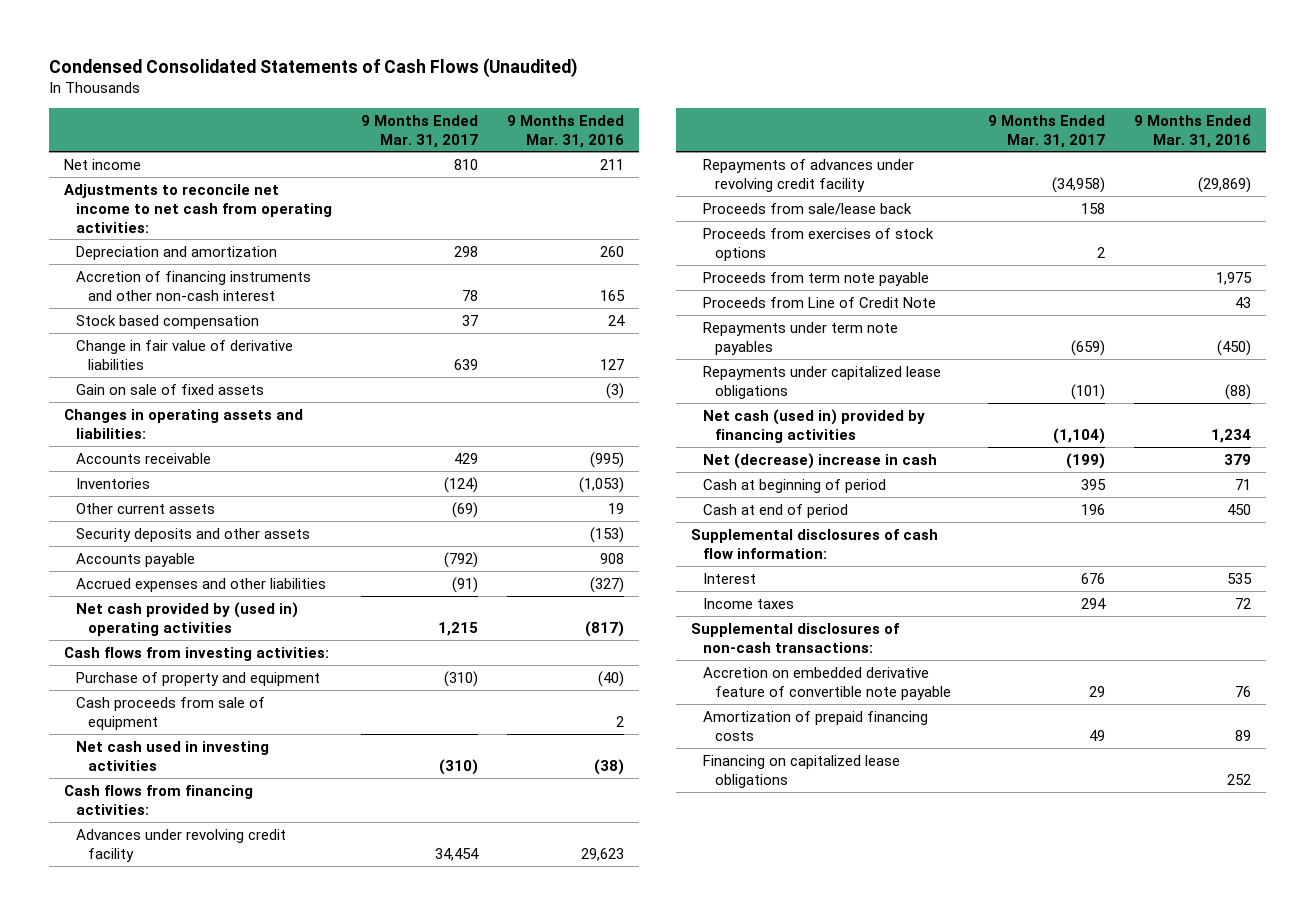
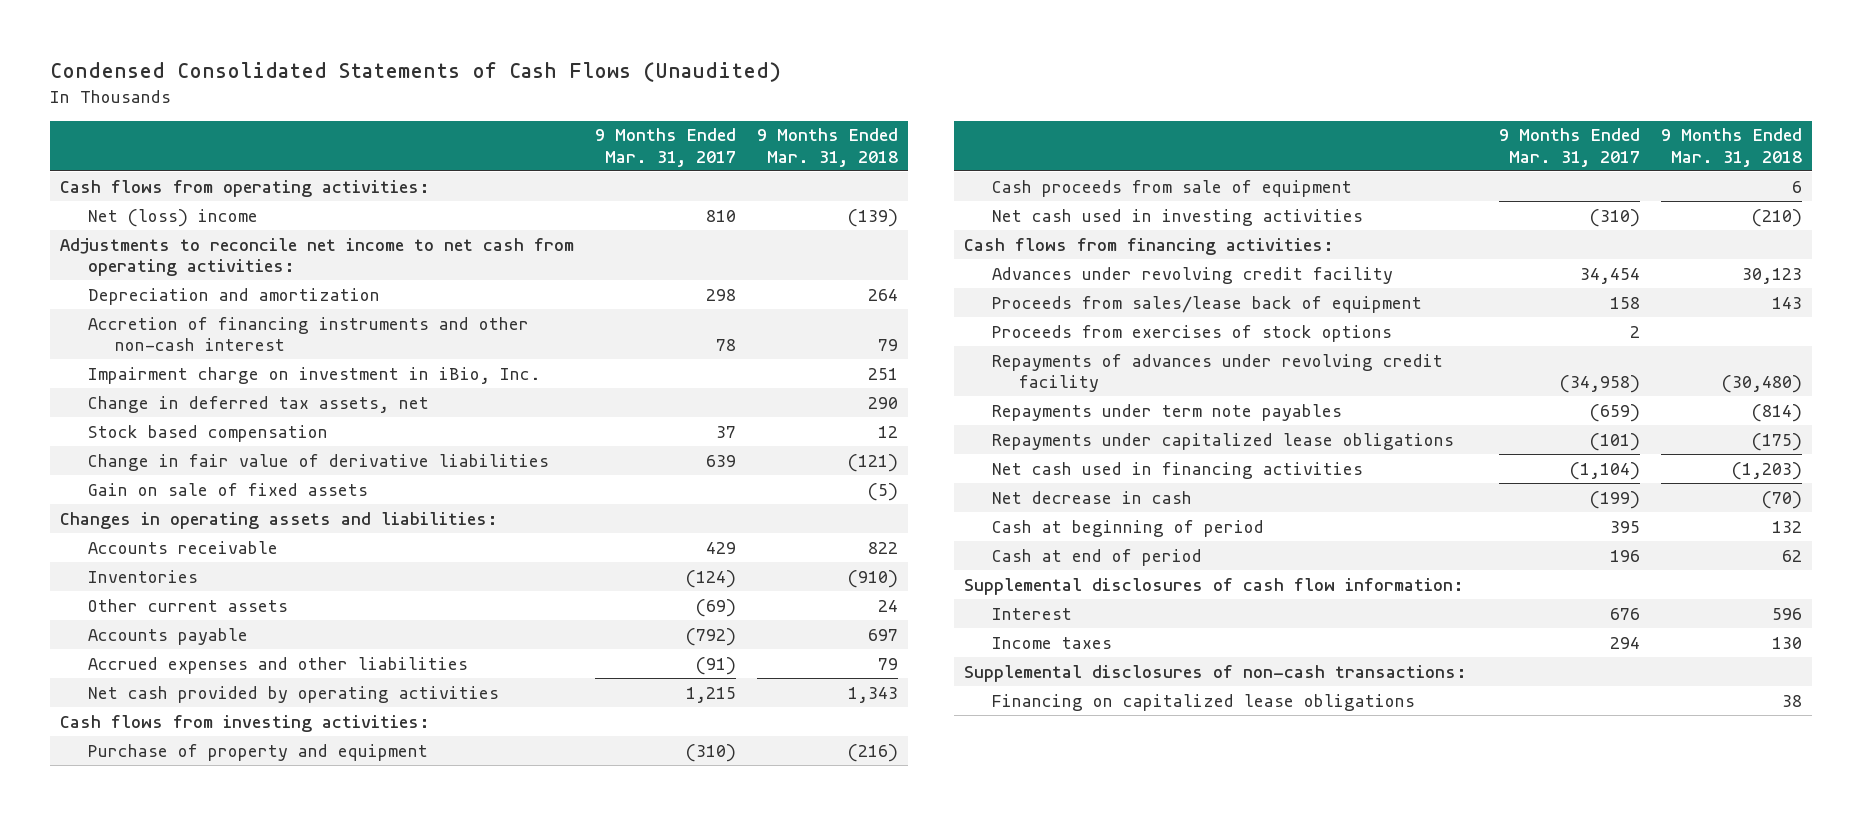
[507,114,625,148] 9 Months Ended Mar. 31, 2016 -> none
none -> [756,128,898,167] 9 Months Ended Mar. 31, 2018
none -> [60,179,431,197] Cash flows from operating activities:
[63,158,141,170] Net income -> [87,208,258,227] Net (loss) income
none -> [87,366,541,384] Impairment charge on investment in iBio, Inc.
none -> [87,395,429,413] Change in deferred tax assets, net
[75,527,310,542] Security deposits and other assets -> none
[75,601,298,636] Net cash provided by (used in) operating activities -> [87,685,499,703] Net cash provided by operating activities
[702,202,912,215] Proceeds from sale/lease back -> [991,295,1422,313] Proceeds from sales/lease back of equipment
[702,271,929,286] Proceeds from term note payable -> none
[702,296,936,308] Proceeds from Line of Credit Note -> none
[702,158,914,192] Repayments of advances under revolving credit facility -> [991,353,1443,392] Repayments of advances under revolving credit facility
[702,408,925,443] Net cash (used in) provided by financing activities -> [991,461,1363,479] Net cash used in financing activities
[702,452,937,469] Net (decrease) increase in cash -> [991,490,1192,504] Net decrease in cash
[702,666,951,700] Accretion on embedded derivative feature of convertible note payable -> none
[702,710,928,741] Amortization of prepaid financing costs -> none

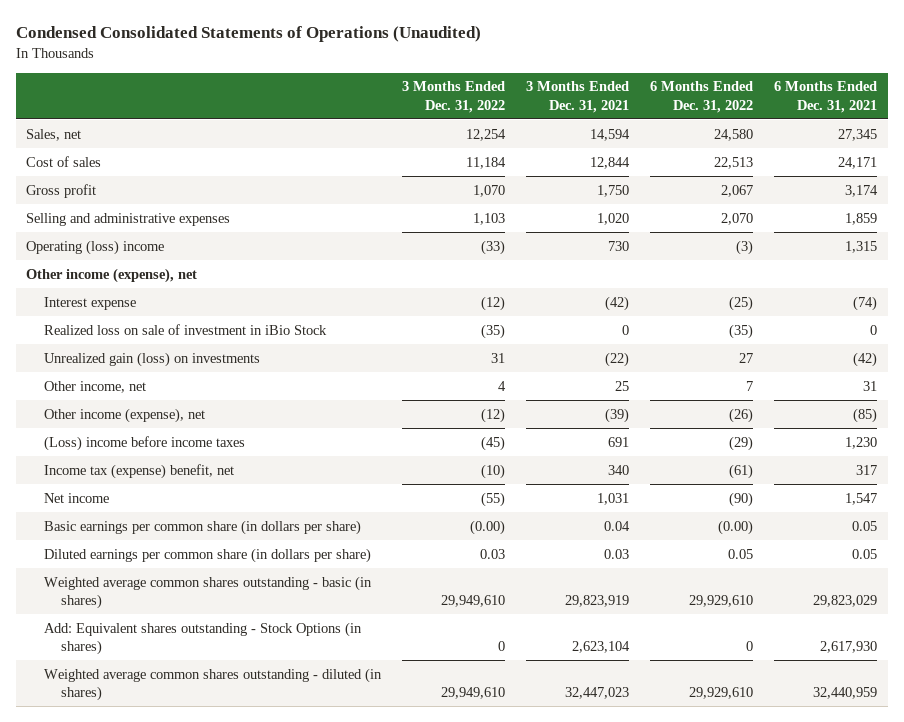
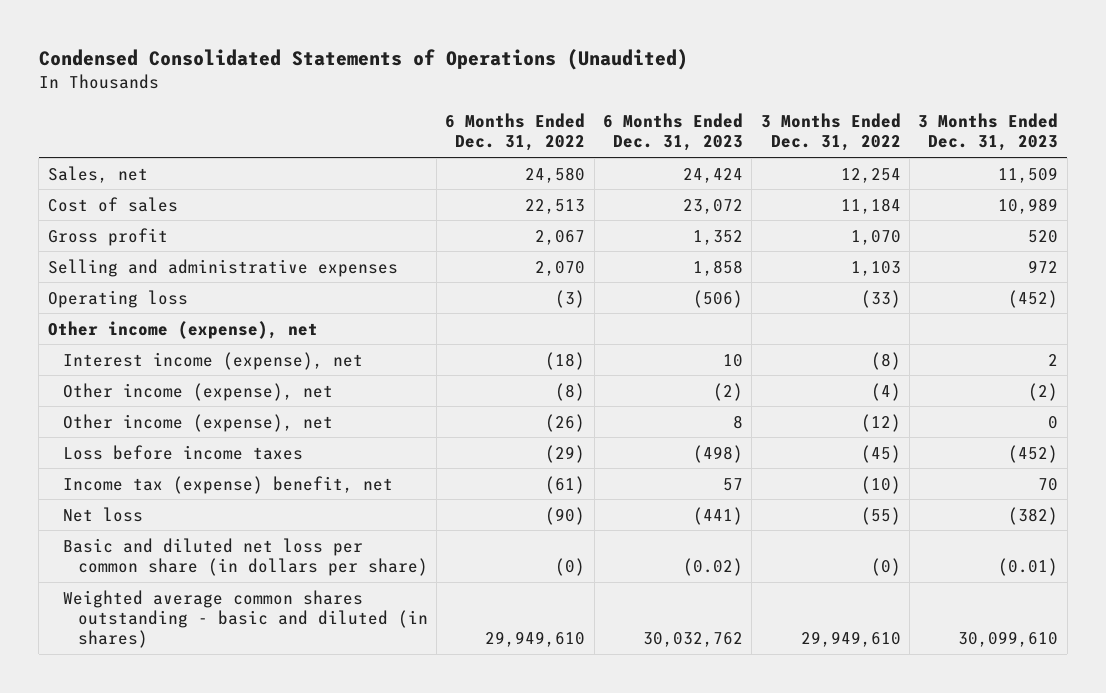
[526,81,630,113] 3 Months Ended Dec. 31, 2021 -> none
[774,81,878,113] 6 Months Ended Dec. 31, 2021 -> none
none -> [603,113,744,152] 6 Months Ended Dec. 31, 2023
none -> [918,113,1059,152] 3 Months Ended Dec. 31, 2023
[26,239,165,255] Operating (loss) income -> [47,289,188,308] Operating loss
[43,323,327,335] Realized loss on sale of investment in iBio Stock -> none
[43,351,260,367] Unrealized gain (loss) on investments -> none
[43,296,136,310] Interest expense -> [62,351,363,370] Interest income (expense), net
[480,295,505,311] (12) -> [870,351,901,370] (8)
[729,295,754,311] (25) -> [545,351,586,370] (18)
[43,380,146,393] Other income, net -> [62,382,333,401] Other income (expense), net
[497,380,506,391] 4 -> [870,382,901,401] (4)
[746,380,754,391] 7 -> [555,382,586,401] (8)
[43,435,245,451] (Loss) income before income taxes -> [62,444,303,460] Loss before income taxes
[43,547,371,563] Diluted earnings per common share (in dollars per share) -> none
[43,621,362,655] Add: Equivalent shares outstanding - Stock Options (in shares) -> none
[43,667,382,701] Weighted average common shares outstanding - diluted (in shares) -> none
[43,492,109,503] Net income -> [62,506,143,522] Net loss
[43,519,361,535] Basic earnings per common share (in dollars per share) -> [62,537,428,577] Basic and diluted net loss per common share (in dollars per share)
[469,519,505,535] (0.00) -> [870,558,901,577] (0)
[718,519,754,535] (0.00) -> [555,558,586,577] (0)
[43,575,372,609] Weighted average common shares outstanding - basic (in shares) -> [62,589,428,649] Weighted average common shares outstanding - basic and diluted (in shares)
[689,594,754,607] 29,929,610 -> [485,631,586,648] 29,949,610

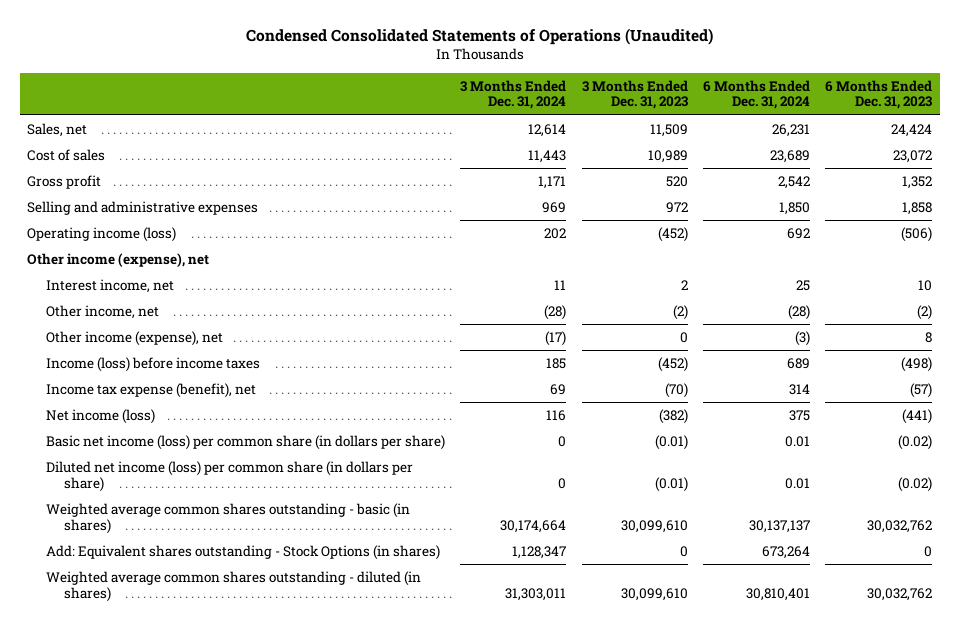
[445,113,586,152] 6 Months Ended Dec. 31, 2022 -> none
[760,113,901,152] 3 Months Ended Dec. 31, 2022 -> none
none -> [460,79,567,110] 3 Months Ended Dec. 31, 2024
none -> [702,79,810,110] 6 Months Ended Dec. 31, 2024
[47,289,188,308] Operating loss -> [27,227,177,243] Operating income (loss)
[62,351,363,370] Interest income (expense), net -> [45,279,174,294] Interest income, net
[62,382,333,401] Other income (expense), net -> [45,305,159,320] Other income, net
[62,444,303,460] Loss before income taxes -> [45,357,260,373] Income (loss) before income taxes
[62,475,393,494] Income tax (expense) benefit, net -> [45,383,256,399] Income tax expense (benefit), net
[723,477,744,491] 57 -> [910,383,933,399] (57)
[1038,477,1059,491] 70 -> [664,383,688,399] (70)
[62,506,143,522] Net loss -> [45,409,155,425] Net income (loss)
[62,537,428,577] Basic and diluted net loss per common share (in dollars per share) -> [45,435,445,451] Basic net income (loss) per common share (in dollars per share)
none -> [45,461,413,492] Diluted net income (loss) per common share (in dollars per share)
[62,589,428,649] Weighted average common shares outstanding - basic and diluted (in shares) -> [45,503,410,534] Weighted average common shares outstanding - basic (in shares)
none -> [45,545,440,561] Add: Equivalent shares outstanding - Stock Options (in shares)
none -> [45,571,421,602] Weighted average common shares outstanding - diluted (in shares)

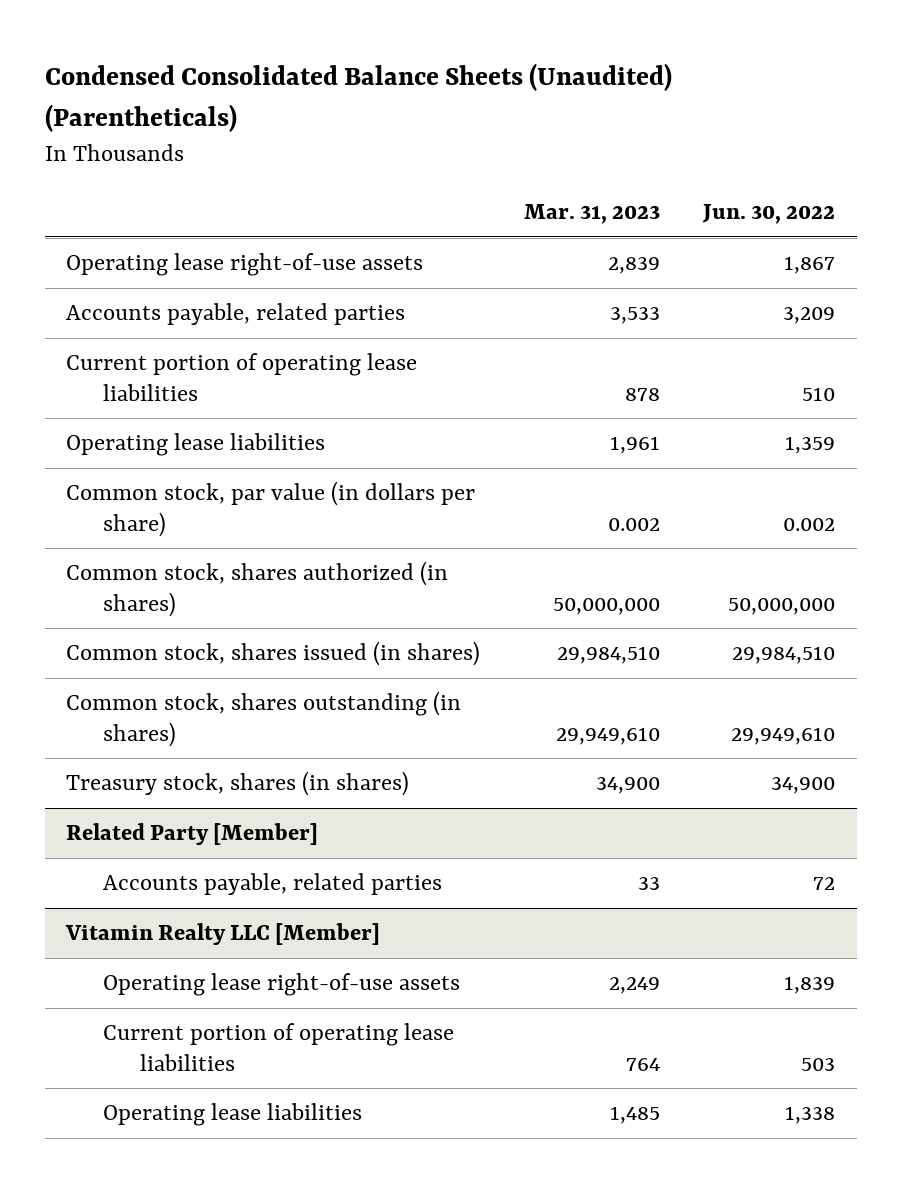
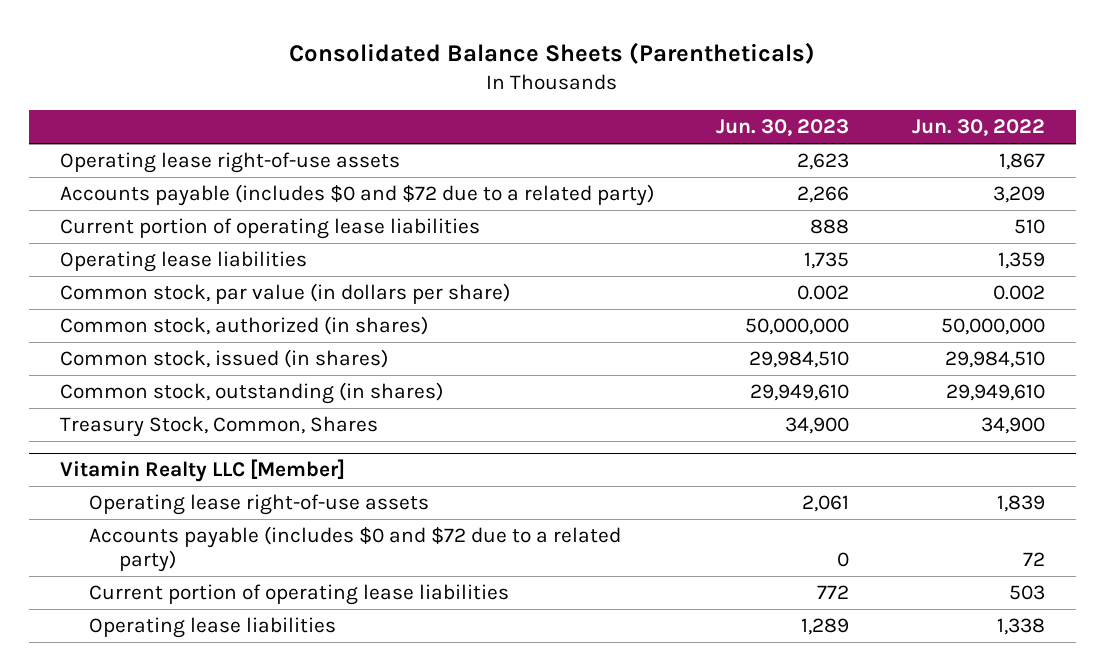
[44,63,672,132] Condensed Consolidated Balance Sheets (Unaudited) (Parentheticals) -> [289,42,816,65] Consolidated Balance Sheets (Parentheticals)
[523,204,660,225] Mar. 31, 2023 -> none
none -> [716,119,850,137] Jun. 30, 2023
[66,303,406,326] Accounts payable, related parties -> [59,183,654,206] Accounts payable (includes $0 and $72 due to a related party)
[66,823,319,846] Related Party [Member] -> none
[103,873,443,896] Accounts payable, related parties -> none
[66,561,449,617] Common stock, shares authorized (in shares) -> [59,315,428,335] Common stock, authorized (in shares)
[66,641,481,667] Common stock, shares issued (in shares) -> [59,348,388,368] Common stock, issued (in shares)
[66,691,462,747] Common stock, shares outstanding (in shares) -> [59,381,443,404] Common stock, outstanding (in shares)
[66,771,410,797] Treasury stock, shares (in shares) -> [59,415,378,437] Treasury Stock, Common, Shares
none -> [89,525,622,573] Accounts payable (includes $0 and $72 due to a related party)

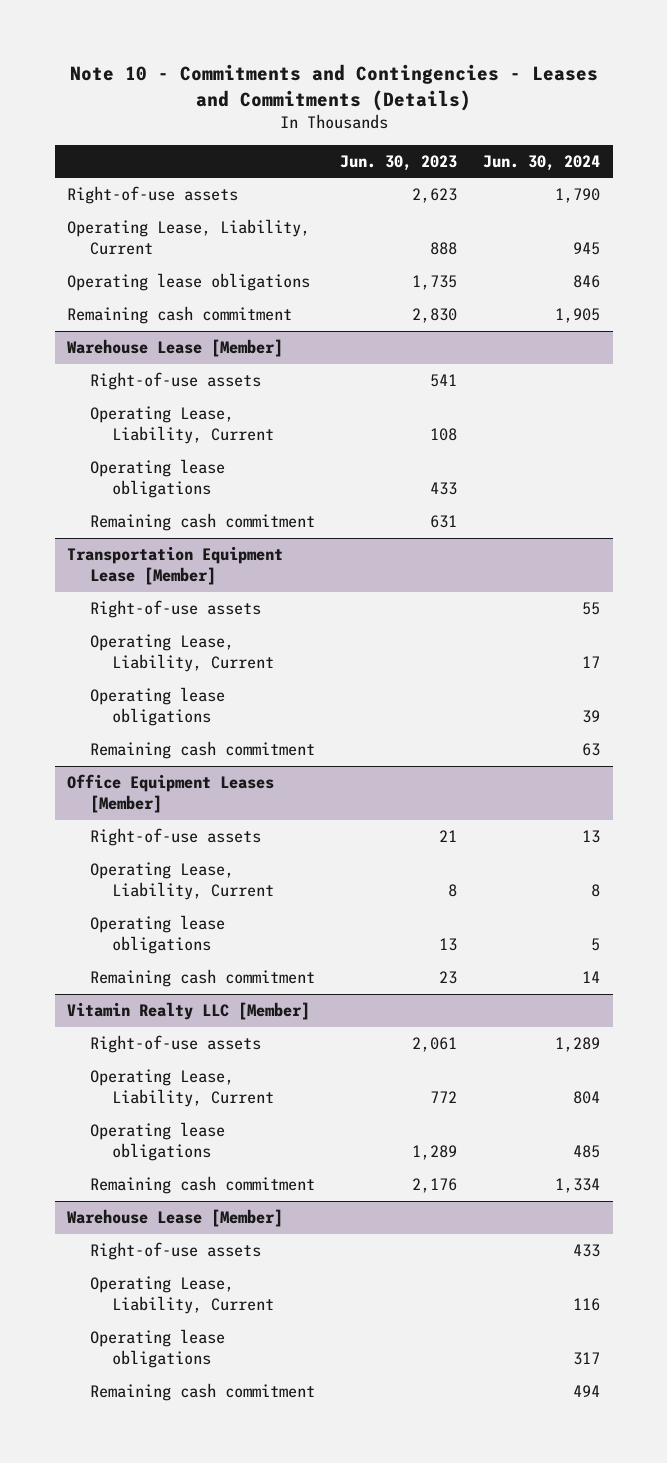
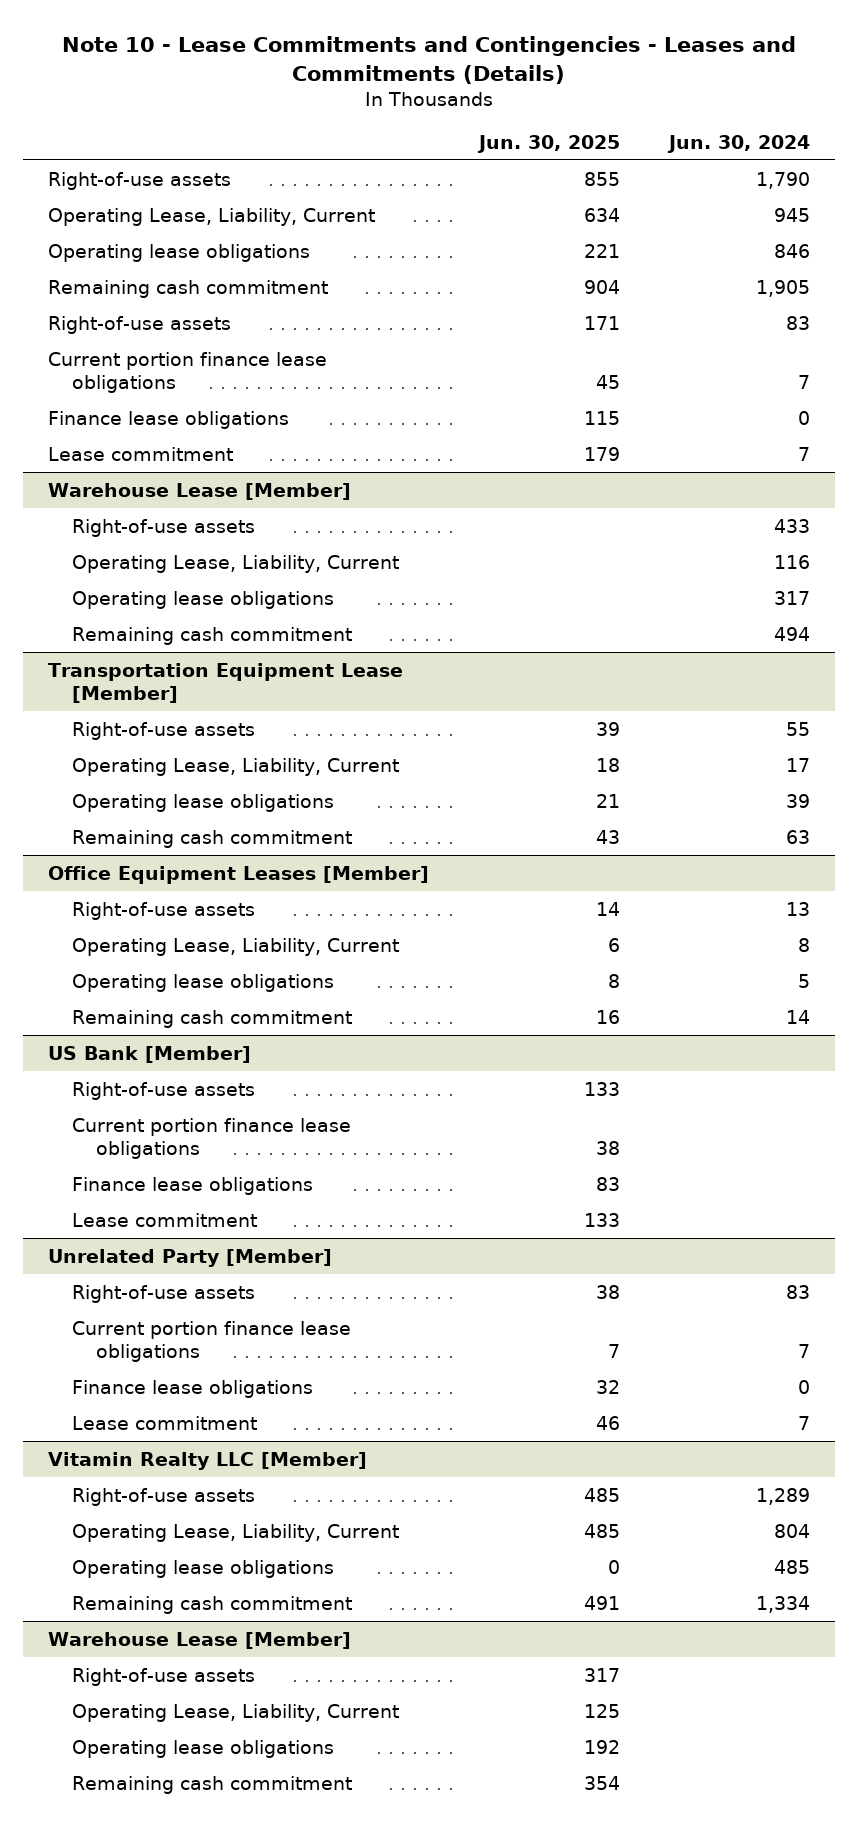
[69,64,598,111] Note 10 - Commitments and Contingencies - Leases and Commitments (Details) -> [62,36,797,84] Note 10 - Lease Commitments and Contingencies - Leases and Commitments (Details)
[340,154,458,171] Jun. 30, 2023 -> none
none -> [476,134,620,153] Jun. 30, 2025
none -> [48,315,232,334] Right-of-use assets
none -> [48,351,328,394] Current portion finance lease obligations
none -> [48,410,290,429] Finance lease obligations
none -> [48,446,234,461] Lease commitment
[89,1242,261,1261] Right-of-use assets -> [72,518,256,537] Right-of-use assets
[89,1276,275,1315] Operating Lease, Liability, Current -> [72,554,400,573] Operating Lease, Liability, Current
[89,1329,225,1369] Operating lease obligations -> [72,590,335,609] Operating lease obligations
[89,1383,315,1402] Remaining cash commitment -> [72,626,353,645] Remaining cash commitment
none -> [48,1045,252,1063] US Bank [Member]
none -> [72,1081,256,1100] Right-of-use assets
none -> [72,1117,352,1160] Current portion finance lease obligations
none -> [72,1176,314,1195] Finance lease obligations
none -> [72,1212,258,1227] Lease commitment
none -> [48,1248,333,1267] Unrelated Party [Member]
none -> [72,1284,256,1303] Right-of-use assets
none -> [72,1320,352,1363] Current portion finance lease obligations
none -> [72,1379,314,1398] Finance lease obligations
none -> [72,1415,258,1430] Lease commitment
[89,372,261,391] Right-of-use assets -> [72,1667,256,1686] Right-of-use assets
[89,406,275,445] Operating Lease, Liability, Current -> [72,1703,400,1722] Operating Lease, Liability, Current
[89,459,225,499] Operating lease obligations -> [72,1739,335,1758] Operating lease obligations
[89,513,315,532] Remaining cash commitment -> [72,1775,353,1794] Remaining cash commitment

